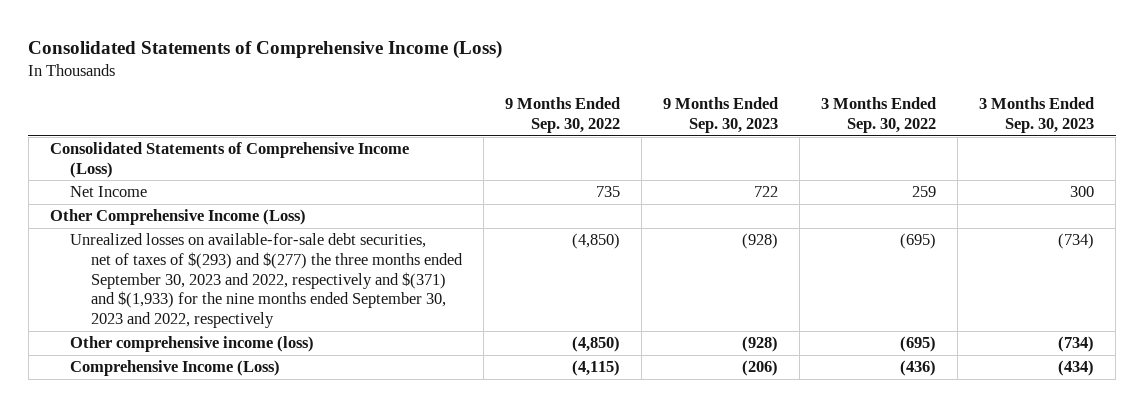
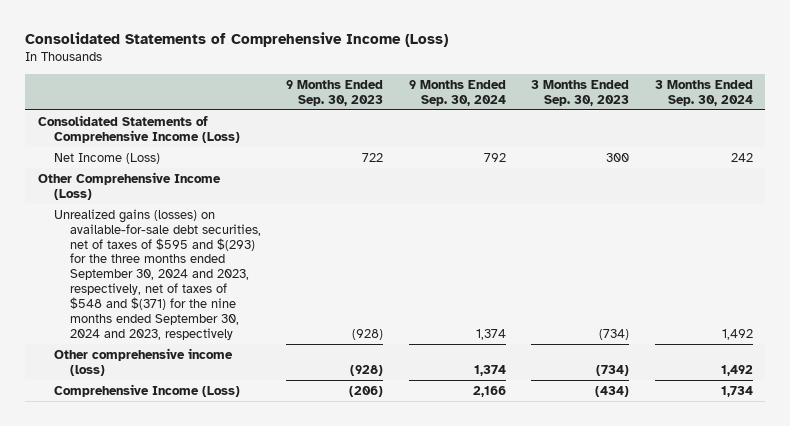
[504,97,620,134] 9 Months Ended Sep. 30, 2022 -> none
[821,97,937,134] 3 Months Ended Sep. 30, 2022 -> none
none -> [408,79,506,106] 9 Months Ended Sep. 30, 2024
none -> [654,79,753,106] 3 Months Ended Sep. 30, 2024
[70,186,148,198] Net Income -> [53,152,160,164] Net Income (Loss)
[70,233,463,329] Unrealized losses on available-for-sale debt securities, net of taxes of $(293) and $(277) the three months ended September 30, 2023 and 2022, respectively and $(371) and $(1,933) for the nine months ended September 30, 2023 and 2022, respectively -> [53,208,262,340] Unrealized gains (losses) on available-for-sale debt securities, net of taxes of $595 and $(293) for the three months ended September 30, 2024 and 2023, respectively, net of taxes of $548 and $(371) for the nine months ended September 30, 2024 and 2023, respectively

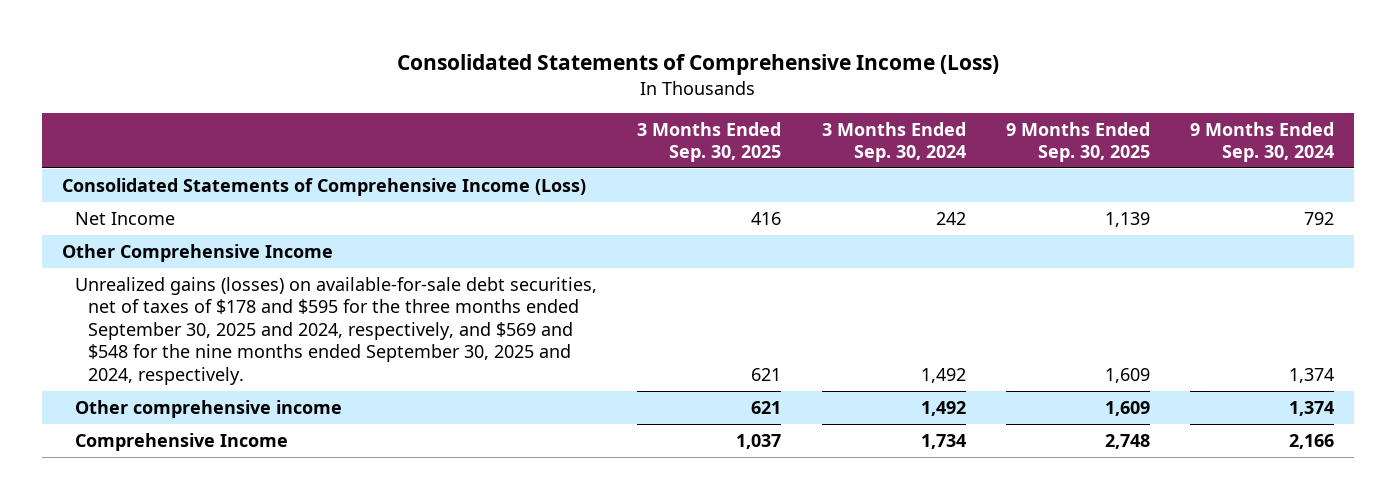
[286,79,384,106] 9 Months Ended Sep. 30, 2023 -> none
[531,79,630,106] 3 Months Ended Sep. 30, 2023 -> none
none -> [637,121,782,163] 3 Months Ended Sep. 30, 2025
none -> [1005,121,1150,163] 9 Months Ended Sep. 30, 2025
[53,152,160,164] Net Income (Loss) -> [74,211,175,225] Net Income
[37,171,221,200] Other Comprehensive Income (Loss) -> [62,243,334,262] Other Comprehensive Income
[53,208,262,340] Unrealized gains (losses) on available-for-sale debt securities, net of taxes of $595 and $(293) for the three months ended September 30, 2024 and 2023, respectively, net of taxes of $548 and $(371) for the nine months ended September 30, 2024 and 2023, respectively -> [74,276,597,385] Unrealized gains (losses) on available-for-sale debt securities, net of taxes of $178 and $595 for the three months ended September 30, 2025 and 2024, respectively, and $569 and $548 for the nine months ended September 30, 2025 and 2024, respectively.
[53,347,233,376] Other comprehensive income (loss) -> [74,399,342,418] Other comprehensive income
[53,383,240,397] Comprehensive Income (Loss) -> [74,432,288,451] Comprehensive Income

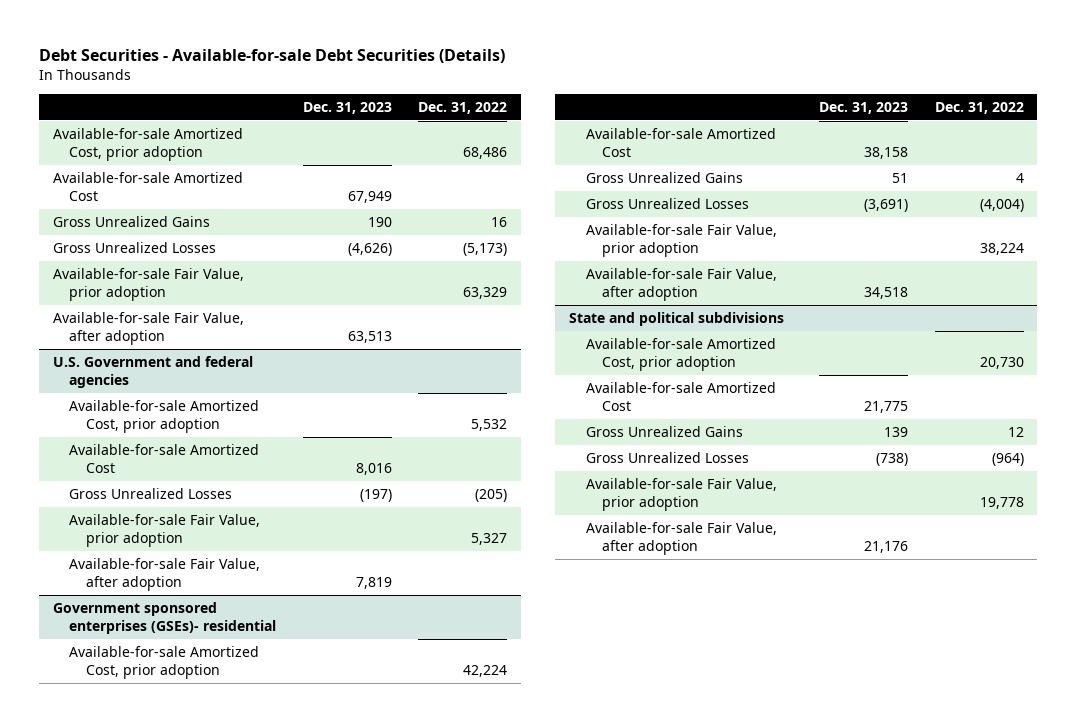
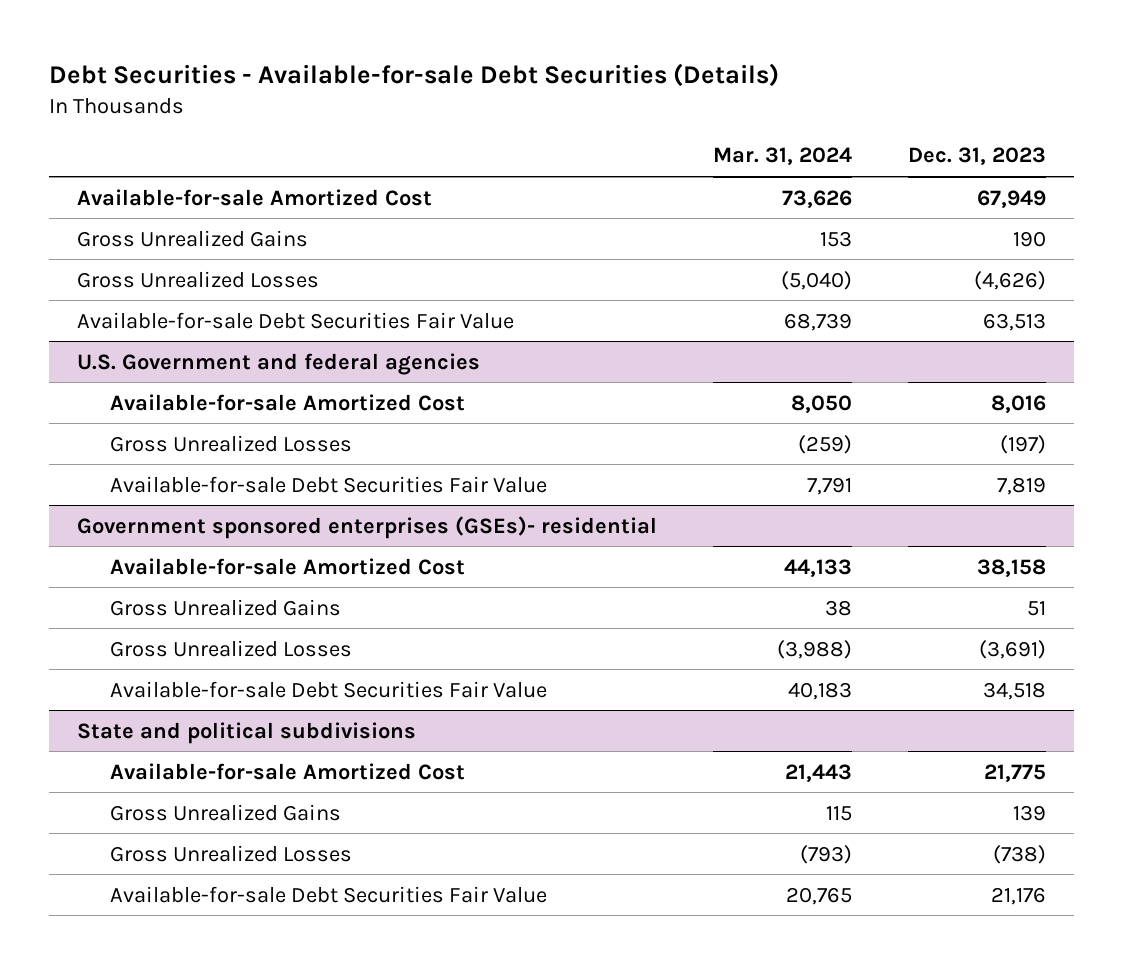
[418,101,508,114] Dec. 31, 2022 -> none
none -> [713,147,853,166] Mar. 31, 2024
[52,127,243,161] Available-for-sale Amortized Cost, prior adoption -> none
[52,267,244,301] Available-for-sale Fair Value, prior adoption -> none
[52,311,244,345] Available-for-sale Fair Value, after adoption -> [76,311,514,329] Available-for-sale Debt Securities Fair Value
[69,399,260,433] Available-for-sale Amortized Cost, prior adoption -> none
[69,513,261,547] Available-for-sale Fair Value, prior adoption -> none
[69,557,261,591] Available-for-sale Fair Value, after adoption -> [110,475,548,493] Available-for-sale Debt Securities Fair Value
[69,645,260,679] Available-for-sale Amortized Cost, prior adoption -> none
[585,223,777,257] Available-for-sale Fair Value, prior adoption -> none
[585,267,777,301] Available-for-sale Fair Value, after adoption -> [110,680,548,698] Available-for-sale Debt Securities Fair Value
[585,337,776,371] Available-for-sale Amortized Cost, prior adoption -> none
[585,477,777,511] Available-for-sale Fair Value, prior adoption -> none
[585,521,777,555] Available-for-sale Fair Value, after adoption -> [110,885,548,903] Available-for-sale Debt Securities Fair Value

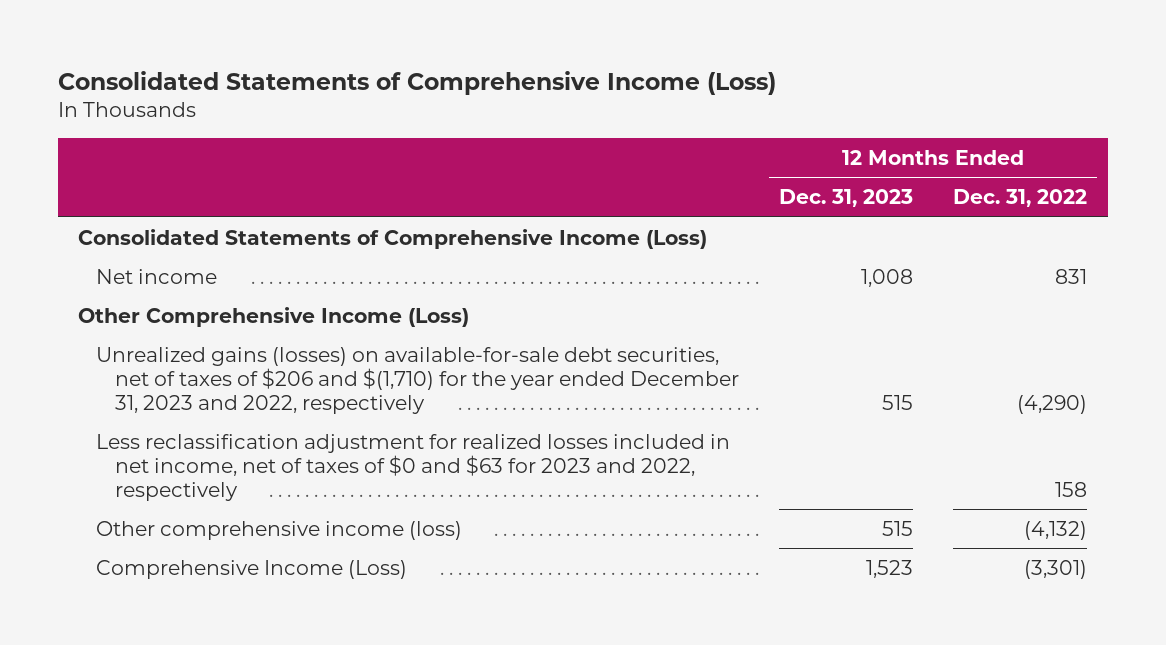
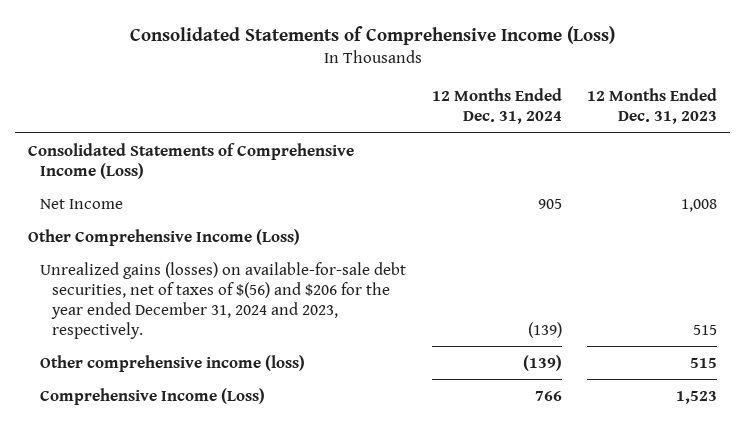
[953,189,1088,208] Dec. 31, 2022 -> none
none -> [431,88,562,125] 12 Months Ended Dec. 31, 2024
[96,268,218,284] Net income -> [39,198,123,209] Net Income
[96,433,731,501] Less reclassification adjustment for realized losses included in net income, net of taxes of $0 and $63 for 2023 and 2022, respectively -> none
[96,346,739,414] Unrealized gains (losses) on available-for-sale debt securities, net of taxes of $206 and $(1,710) for the year ended December 31, 2023 and 2022, respectively -> [39,261,406,339] Unrealized gains (losses) on available-for-sale debt securities, net of taxes of $(56) and $206 for the year ended December 31, 2024 and 2023, respectively.

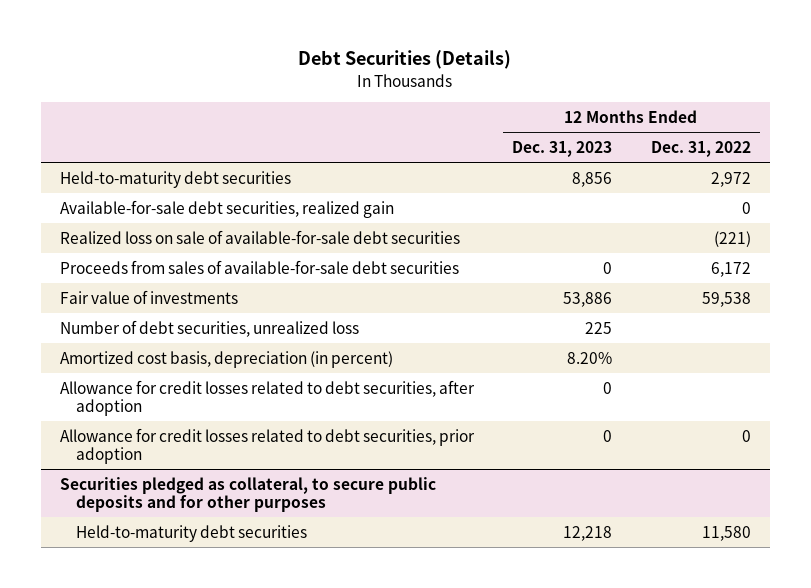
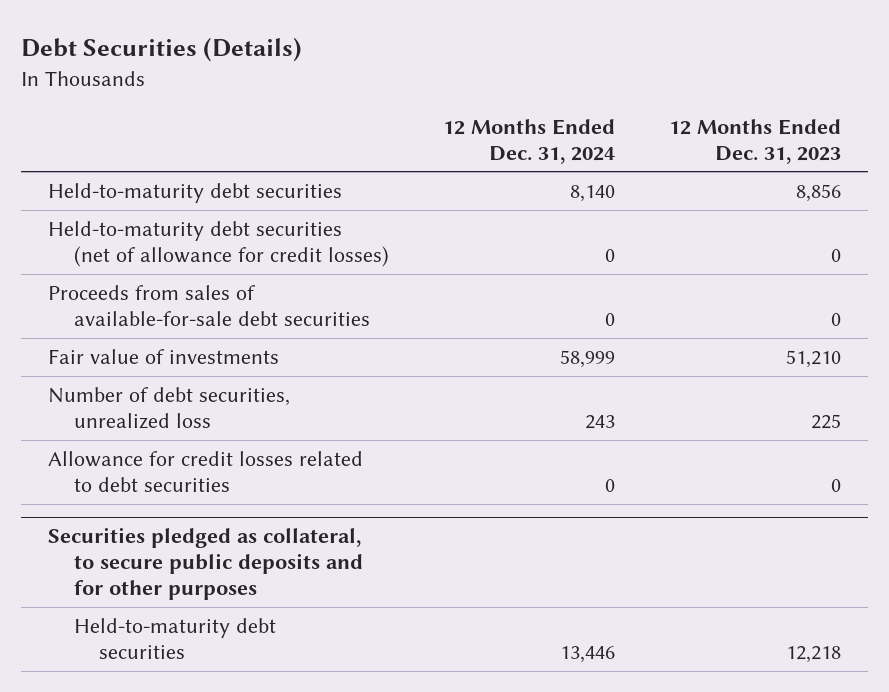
[650,141,751,158] Dec. 31, 2022 -> none
none -> [442,118,615,164] 12 Months Ended Dec. 31, 2024
[60,199,395,218] Available-for-sale debt securities, realized gain -> none
[60,229,461,244] Realized loss on sale of available-for-sale debt securities -> none
none -> [48,220,389,268] Held-to-maturity debt securities (net of allowance for credit losses)
[563,291,613,307] 53,886 -> [785,349,841,368] 51,210
[60,350,394,368] Amortized cost basis, depreciation (in percent) -> none
[60,379,476,416] Allowance for credit losses related to debt securities, after adoption -> none
[60,427,476,464] Allowance for credit losses related to debt securities, prior adoption -> [48,450,364,493] Allowance for credit losses related to debt securities

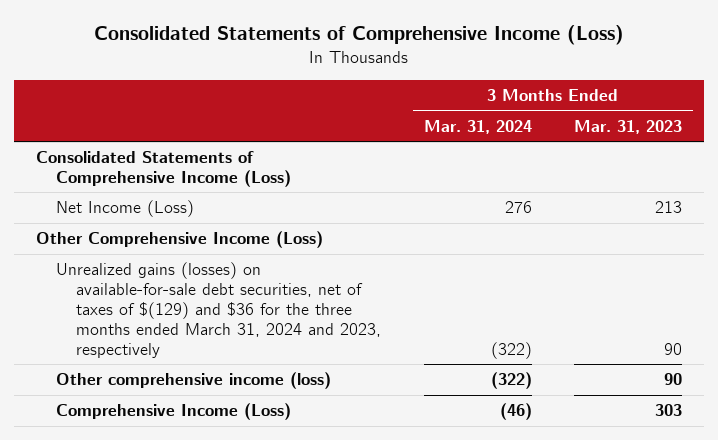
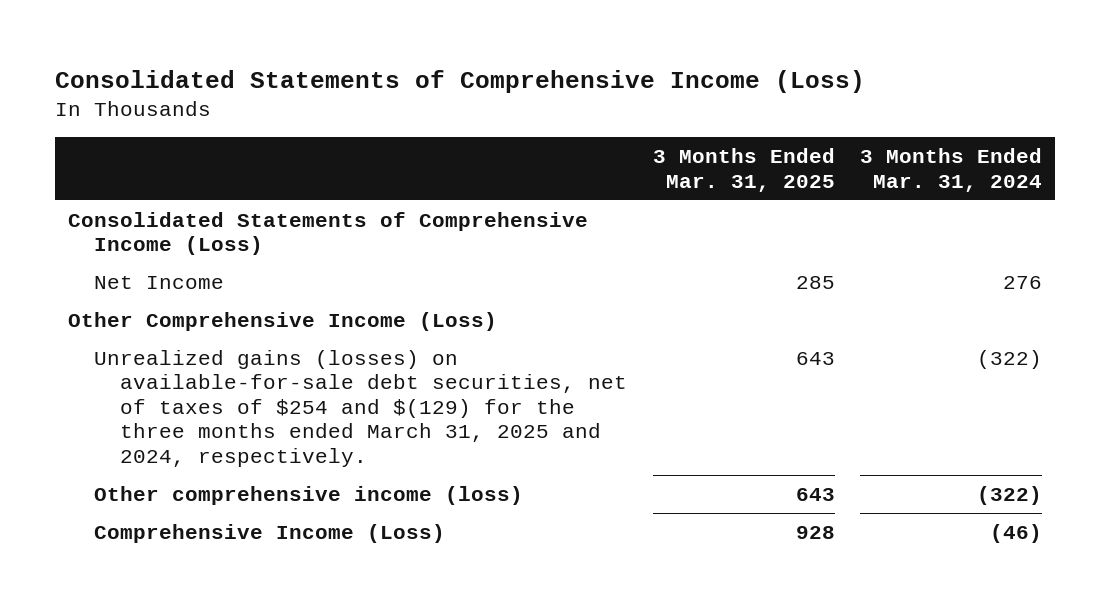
[574,119,683,134] Mar. 31, 2023 -> none
none -> [652,148,835,192] 3 Months Ended Mar. 31, 2025
[55,200,194,218] Net Income (Loss) -> [93,275,224,289] Net Income
[55,262,381,358] Unrealized gains (losses) on available-for-sale debt securities, net of taxes of $(129) and $36 for the three months ended March 31, 2024 and 2023, respectively -> [93,349,628,467] Unrealized gains (losses) on available-for-sale debt securities, net of taxes of $254 and $(129) for the three months ended March 31, 2025 and 2024, respectively.

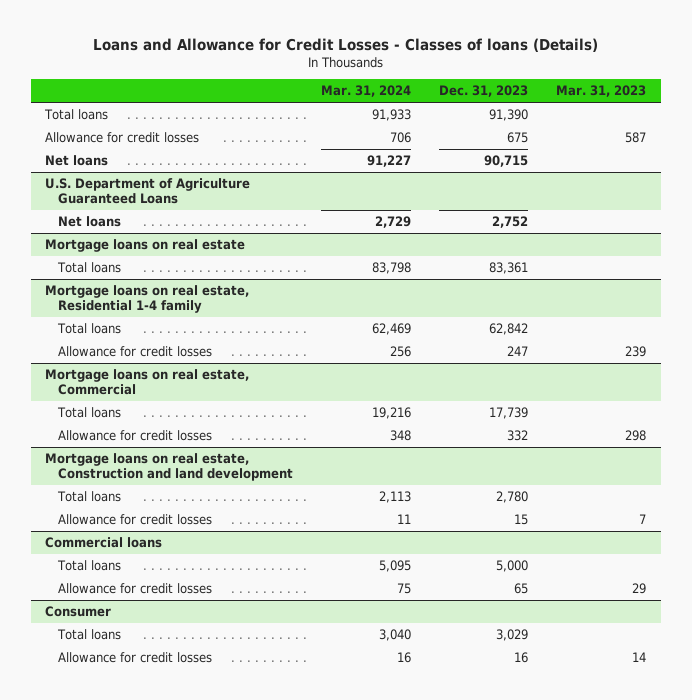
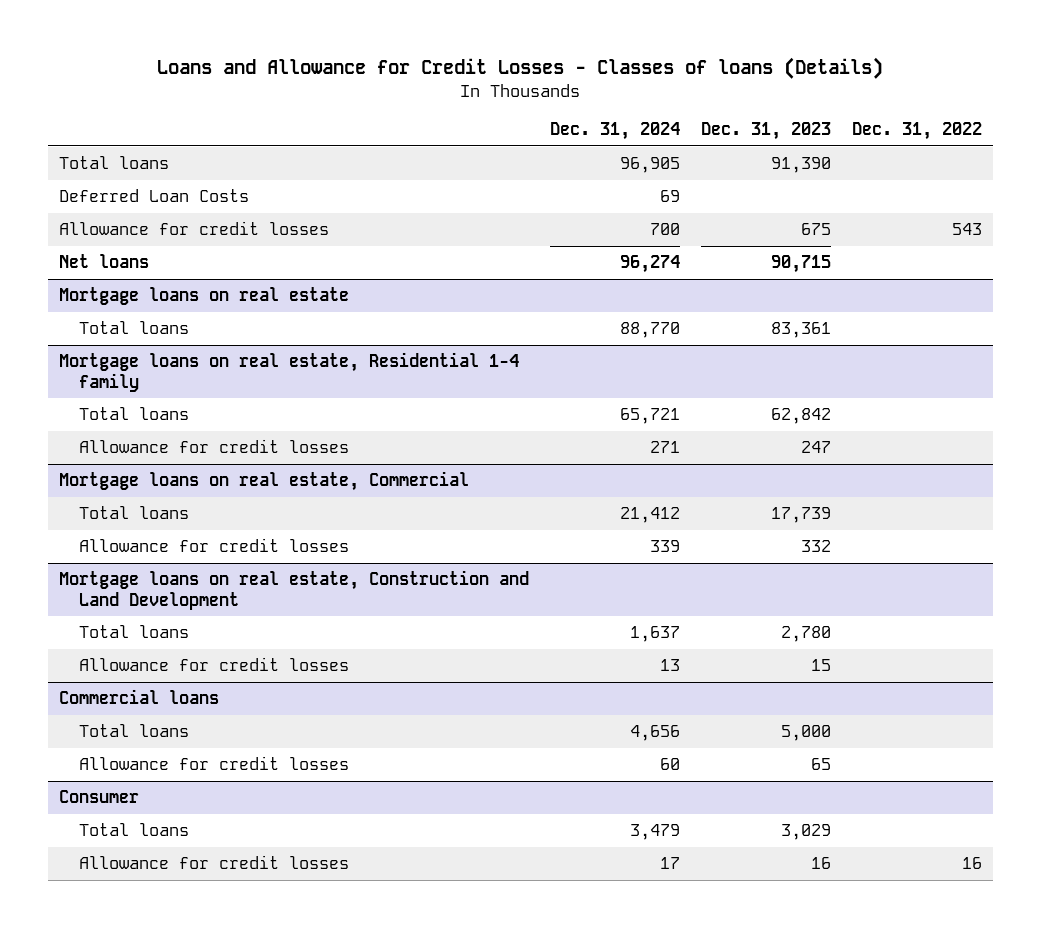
[320,85,411,98] Mar. 31, 2024 -> none
[556,85,647,98] Mar. 31, 2023 -> none
none -> [549,122,680,141] Dec. 31, 2024
none -> [852,122,983,141] Dec. 31, 2022
none -> [58,189,249,203] Deferred Loan Costs
[45,177,251,205] U.S. Department of Agriculture Guaranteed Loans -> none
[57,215,121,227] Net loans -> none
[45,452,293,482] Mortgage loans on real estate, Construction and land development -> [58,570,529,610] Mortgage loans on real estate, Construction and Land Development

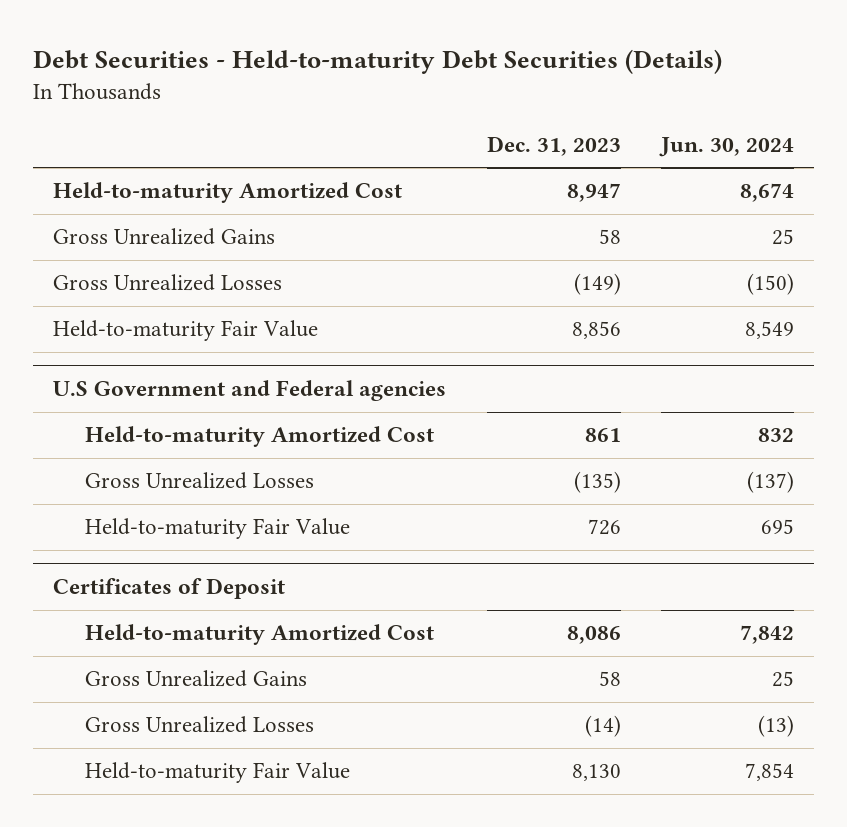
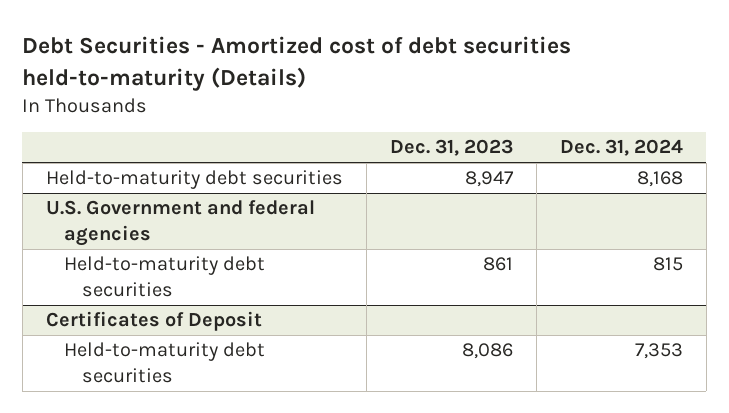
[32,49,722,75] Debt Securities - Held-to-maturity Debt Securities (Details) -> [22,36,572,91] Debt Securities - Amortized cost of debt securities held-to-maturity (Details)
[658,137,794,158] Jun. 30, 2024 -> none
none -> [559,139,683,157] Dec. 31, 2024
[53,228,276,246] Gross Unrealized Gains -> none
[53,274,283,292] Gross Unrealized Losses -> none
[53,320,319,342] Held-to-maturity Fair Value -> none
[84,472,314,490] Gross Unrealized Losses -> none
[84,518,350,540] Held-to-maturity Fair Value -> none
[53,182,403,204] Held-to-maturity Amortized Cost -> [45,170,343,190] Held-to-maturity debt securities
[53,380,447,402] U.S Government and Federal agencies -> [45,200,315,246] U.S. Government and federal agencies
[84,426,434,448] Held-to-maturity Amortized Cost -> [63,256,265,297] Held-to-maturity debt securities
[84,670,307,688] Gross Unrealized Gains -> none
[84,716,314,734] Gross Unrealized Losses -> none
[84,762,350,784] Held-to-maturity Fair Value -> none
[84,624,434,646] Held-to-maturity Amortized Cost -> [63,342,265,383] Held-to-maturity debt securities

